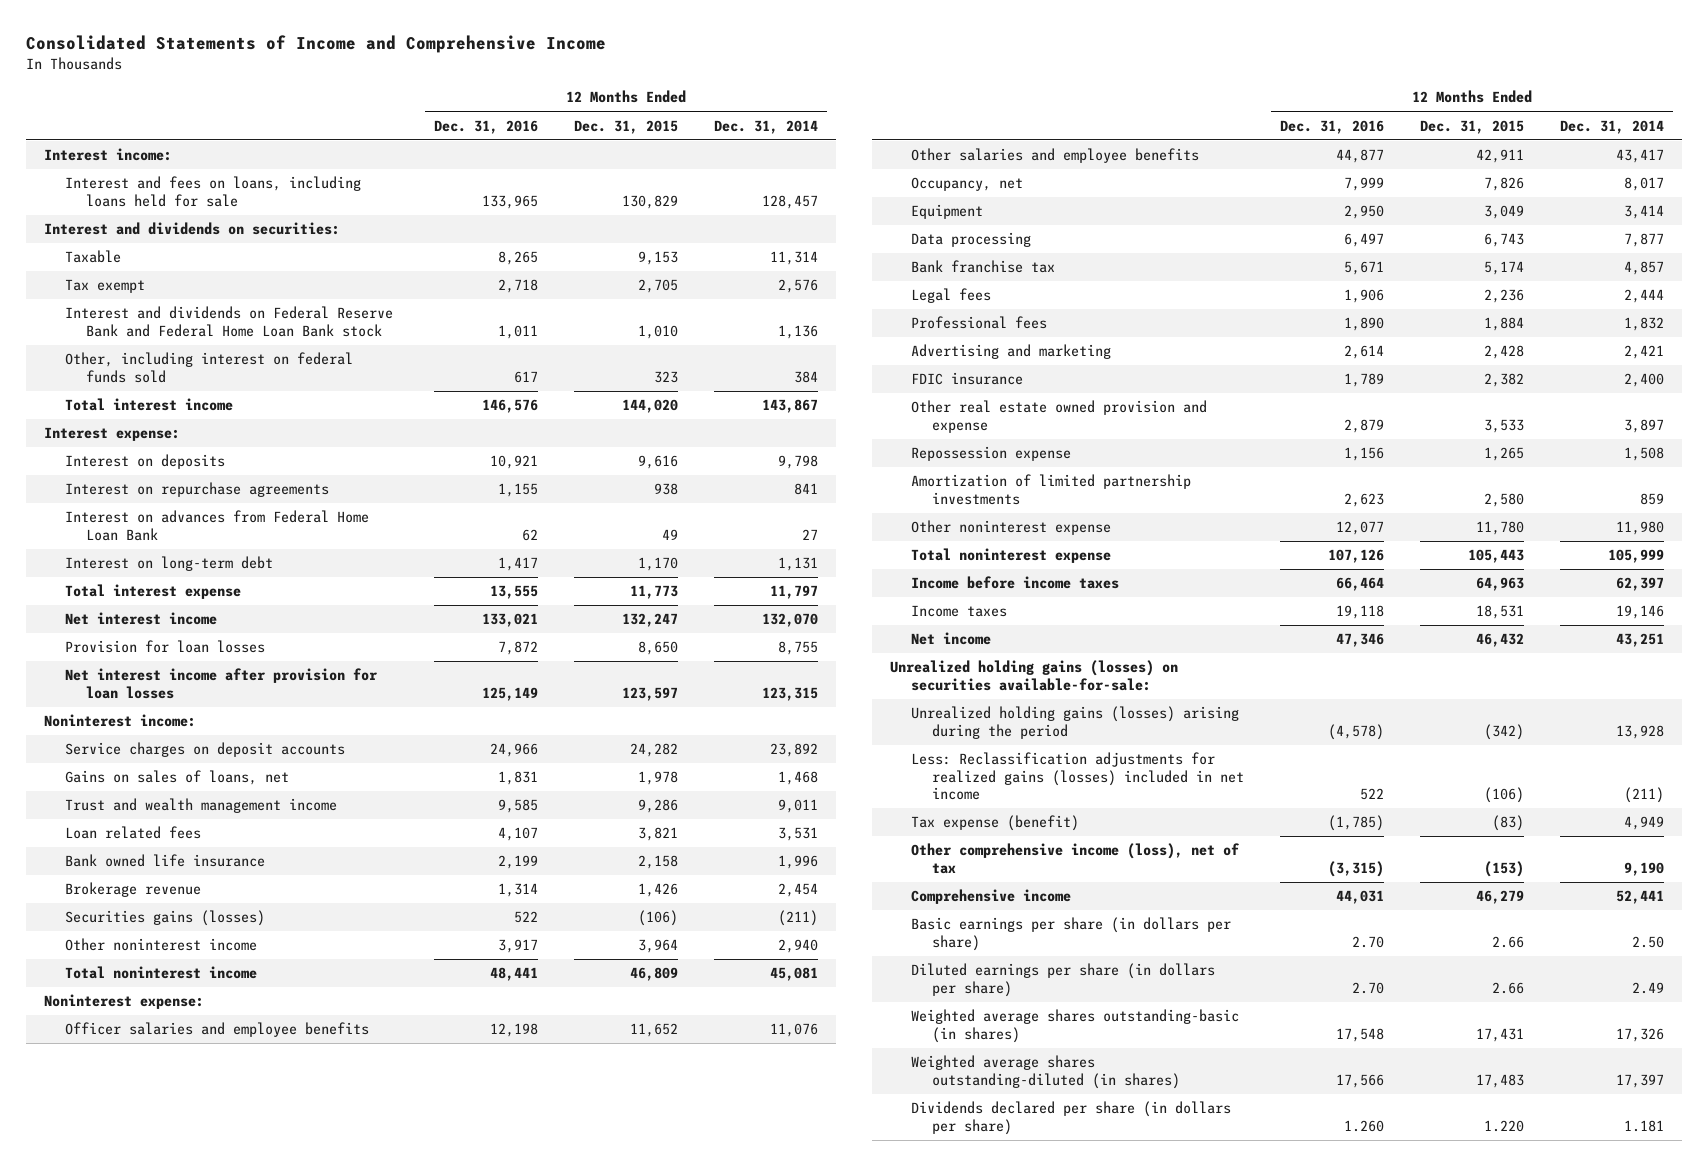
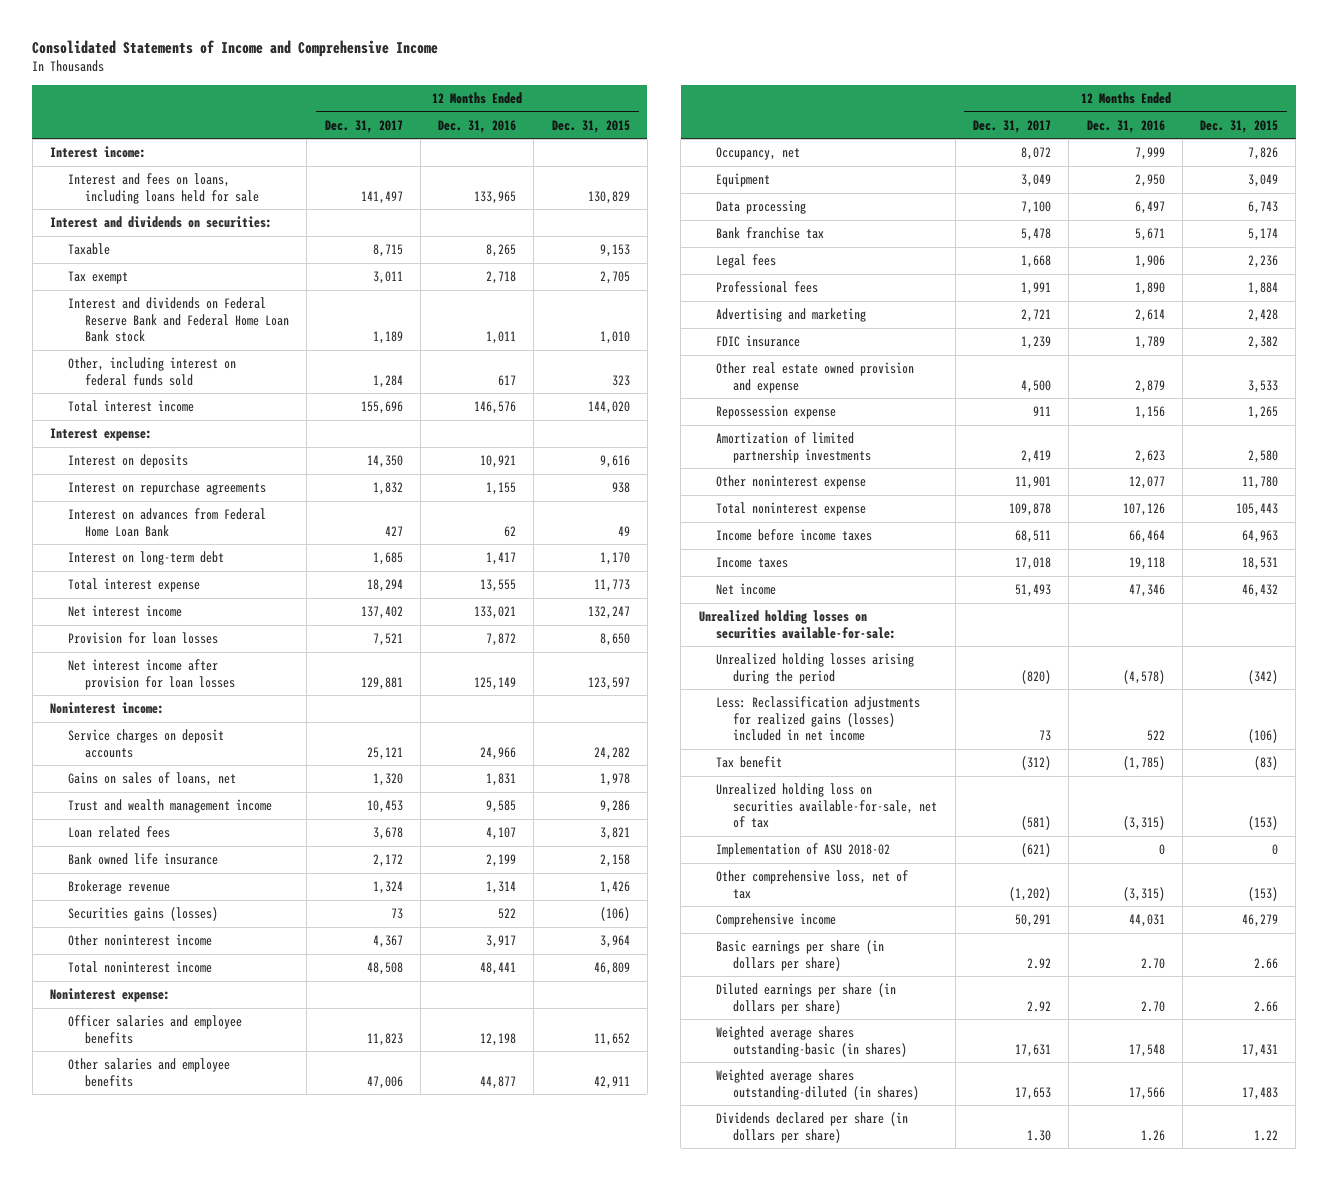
[713,119,818,134] Dec. 31, 2014 -> none
none -> [324,119,403,133] Dec. 31, 2017
[890,660,1179,691] Unrealized holding gains (losses) on securities available-for-sale: -> [698,610,897,639] Unrealized holding losses on securities available-for-sale:
[911,706,1240,739] Unrealized holding gains (losses) arising during the period -> [716,653,915,684] Unrealized holding losses arising during the period
[911,815,1080,832] Tax expense (benefit) -> [716,756,783,769] Tax benefit
none -> [716,783,938,829] Unrealized holding loss on securities available-for-sale, net of tax
none -> [716,843,891,858] Implementation of ASU 2018-02
[911,843,1241,874] Other comprehensive income (loss), net of tax -> [716,870,909,899] Other comprehensive loss, net of tax
[1343,1119,1384,1132] 1.260 -> [1140,1129,1165,1141] 1.26
[1483,1119,1524,1132] 1.220 -> [1254,1129,1279,1141] 1.22

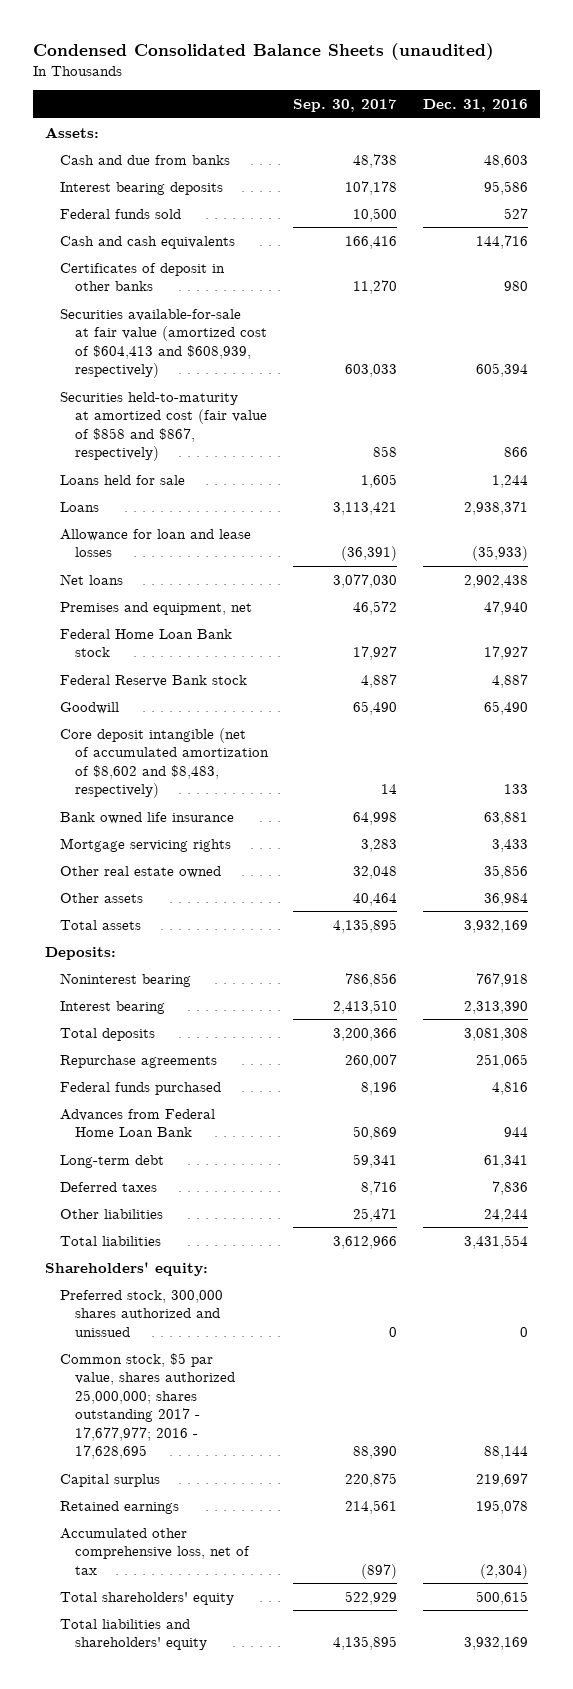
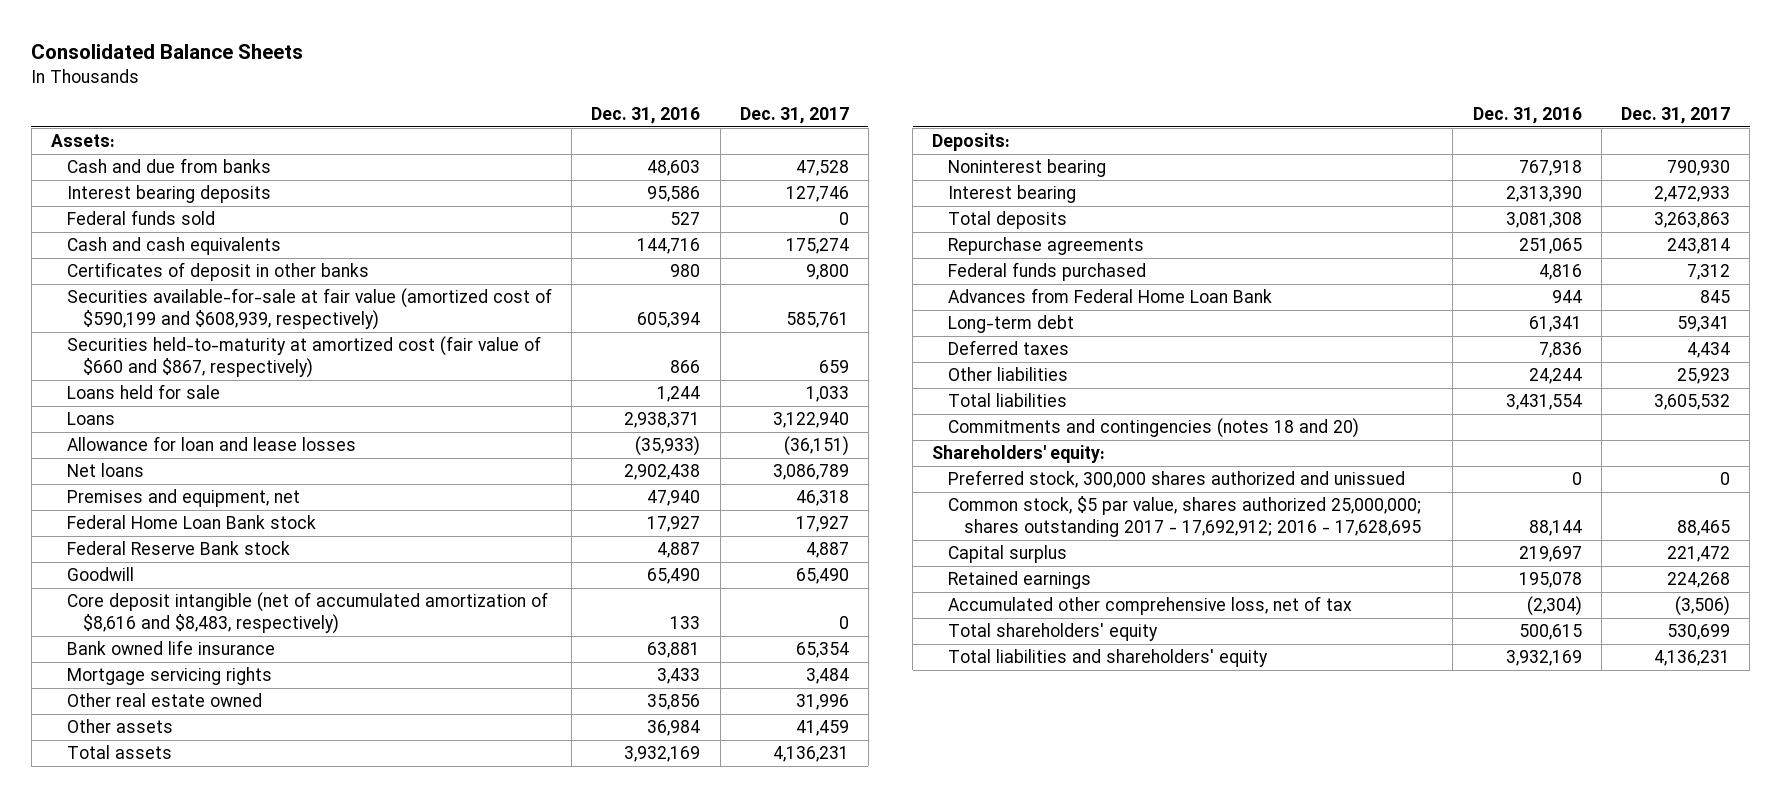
[32,42,494,60] Condensed Consolidated Balance Sheets (unaudited) -> [31,43,304,59] Consolidated Balance Sheets
[293,99,398,113] Sep. 30, 2017 -> none
none -> [739,106,849,124] Dec. 31, 2017
[60,308,268,379] Securities available-for-sale at fair value (amortized cost of $604,413 and $608,939, respectively) -> [66,288,552,331] Securities available-for-sale at fair value (amortized cost of $590,199 and $608,939, respectively)
[60,391,268,462] Securities held-to-maturity at amortized cost (fair value of $858 and $867, respectively) -> [66,336,541,379] Securities held-to-maturity at amortized cost (fair value of $660 and $867, respectively)
[60,727,270,799] Core deposit intangible (net of accumulated amortization of $8,602 and $8,483, respectively) -> [66,592,548,635] Core deposit intangible (net of accumulated amortization of $8,616 and $8,483, respectively)
none -> [948,418,1360,439] Commitments and contingencies (notes 18 and 20)
[60,1352,236,1460] Common stock, $5 par value, shares authorized 25,000,000; shares outstanding 2017 - 17,677,977; 2016 - 17,628,695 -> [948,496,1422,538] Common stock, $5 par value, shares authorized 25,000,000; shares outstanding 2017 - 17,692,912; 2016 - 17,628,695

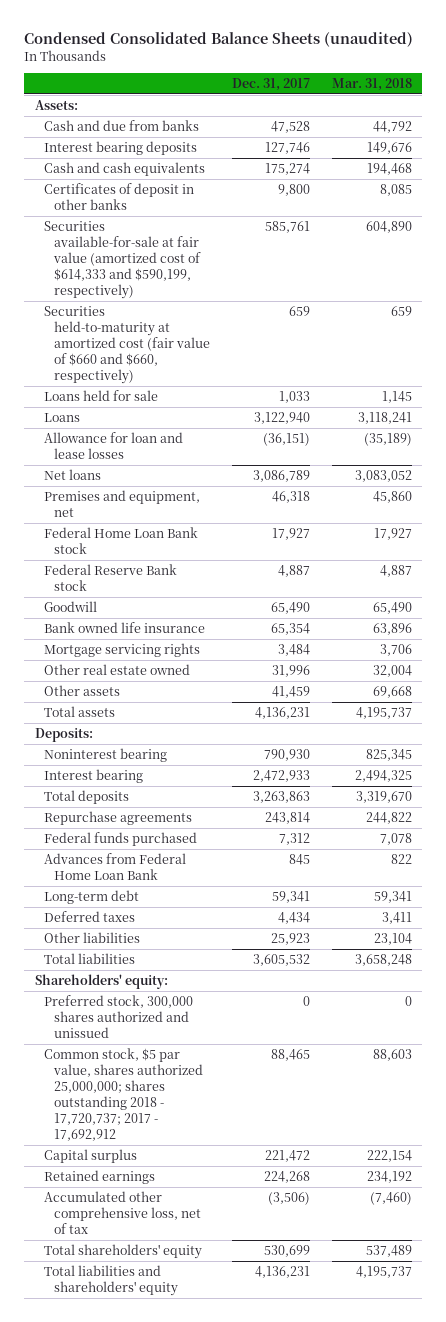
[31,43,304,59] Consolidated Balance Sheets -> [24,31,414,47] Condensed Consolidated Balance Sheets (unaudited)
[591,106,701,124] Dec. 31, 2016 -> none
none -> [331,78,412,92] Mar. 31, 2018
[66,210,215,226] Federal funds sold -> none
[66,288,552,331] Securities available-for-sale at fair value (amortized cost of $590,199 and $608,939, respectively) -> [44,220,202,300] Securities available-for-sale at fair value (amortized cost of $614,333 and $590,199, respectively)
[66,336,541,379] Securities held-to-maturity at amortized cost (fair value of $660 and $867, respectively) -> [44,305,211,385] Securities held-to-maturity at amortized cost (fair value of $660 and $660, respectively)
[66,592,548,635] Core deposit intangible (net of accumulated amortization of $8,616 and $8,483, respectively) -> none
[948,418,1360,439] Commitments and contingencies (notes 18 and 20) -> none
[948,496,1422,538] Common stock, $5 par value, shares authorized 25,000,000; shares outstanding 2017 - 17,692,912; 2016 - 17,628,695 -> [44,1047,204,1142] Common stock, $5 par value, shares authorized 25,000,000; shares outstanding 2018 - 17,720,737; 2017 - 17,692,912

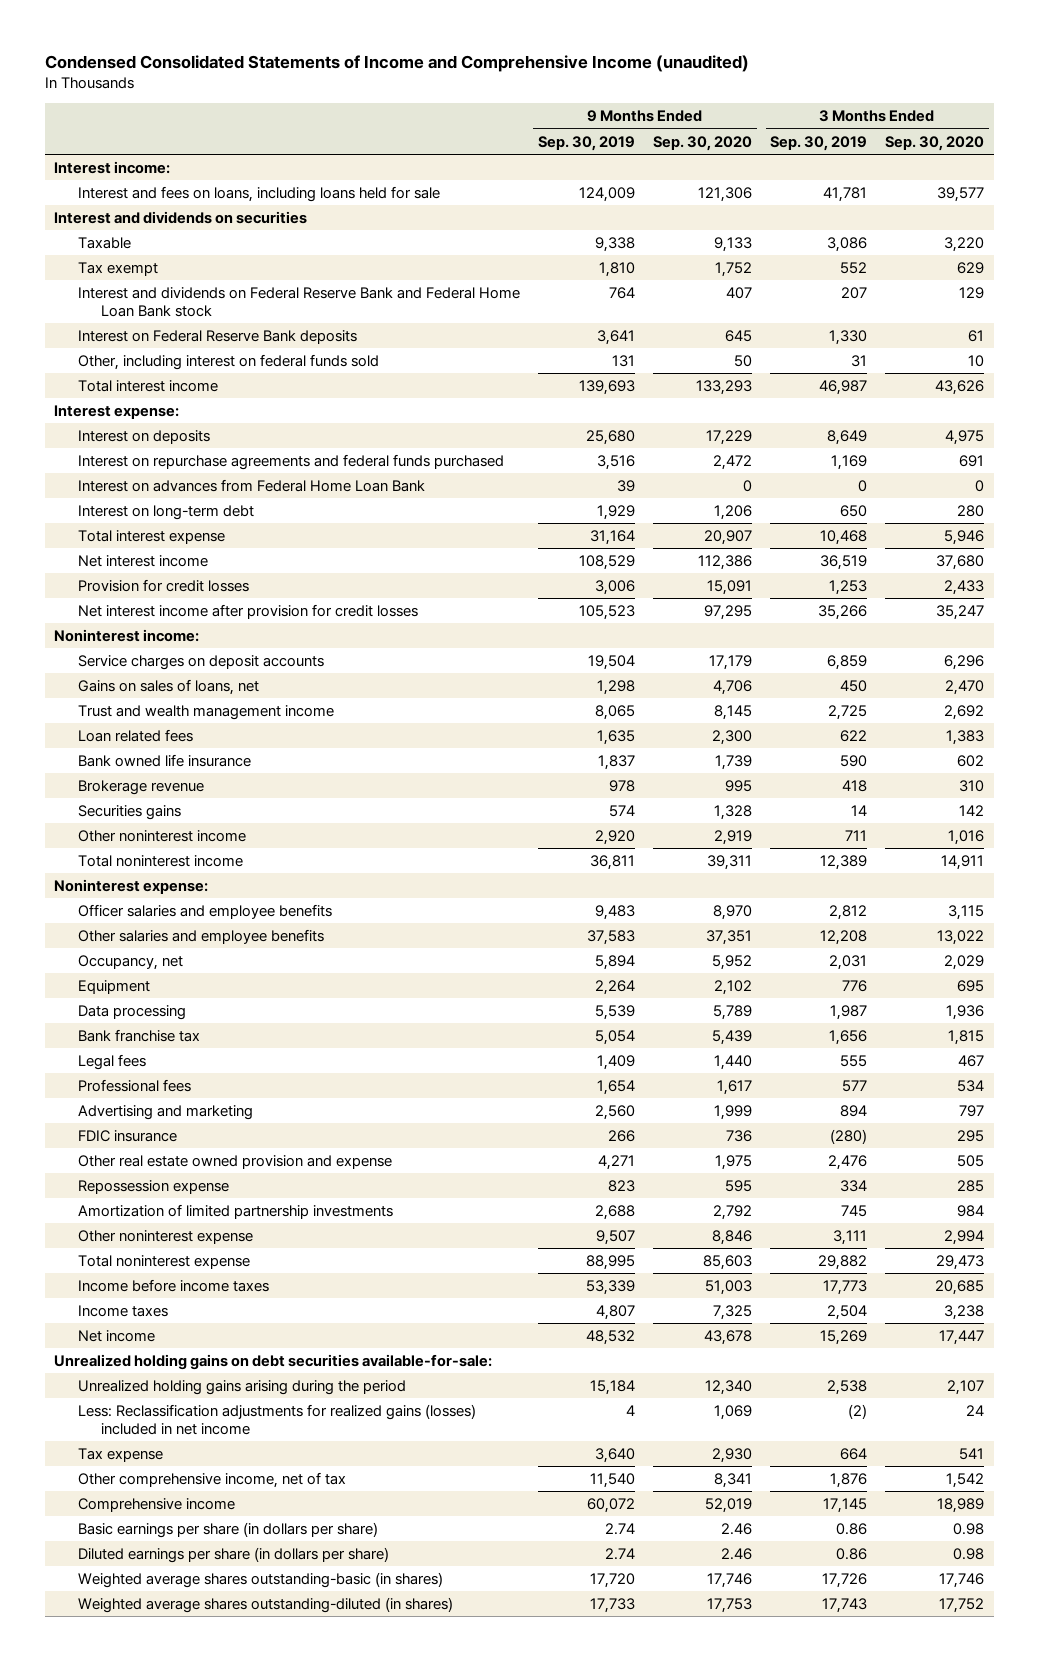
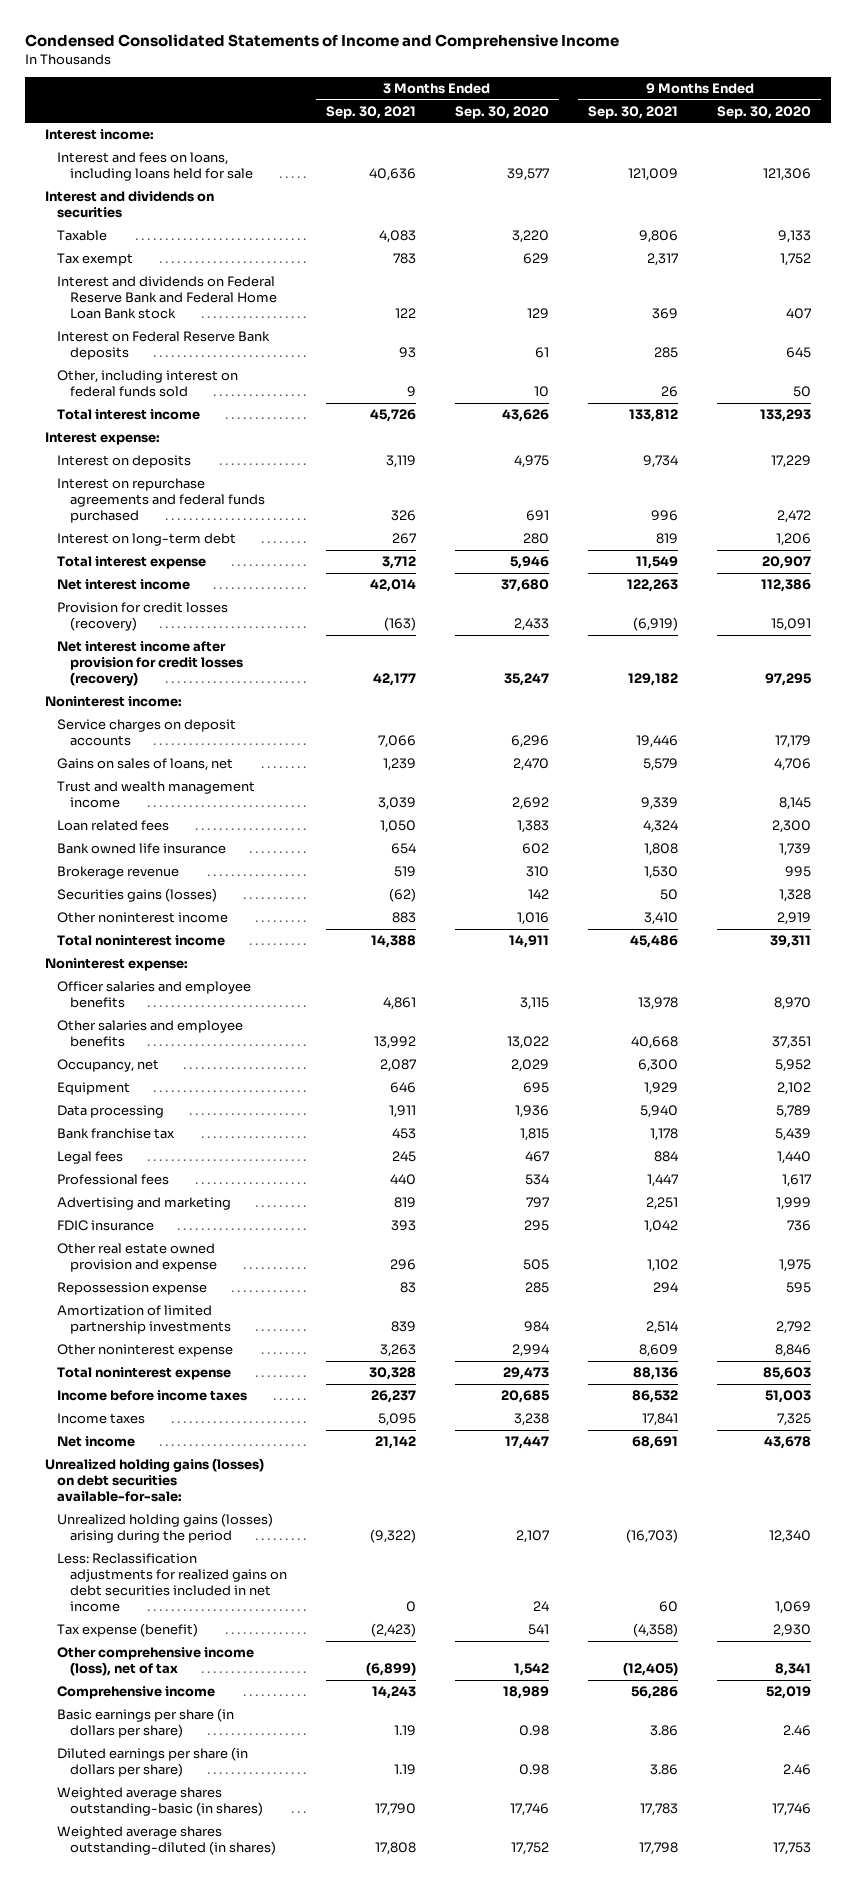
[44,55,749,73] Condensed Consolidated Statements of Income and Comprehensive Income (unaudited) -> [25,33,620,49] Condensed Consolidated Statements of Income and Comprehensive Income
[537,135,635,151] Sep. 30, 2019 -> none
[770,135,868,151] Sep. 30, 2019 -> none
none -> [325,105,416,119] Sep. 30, 2021
none -> [588,105,679,119] Sep. 30, 2021
[77,479,425,493] Interest on advances from Federal Home Loan Bank -> none
[77,579,249,593] Provision for credit losses -> [57,602,229,632] Provision for credit losses (recovery)
[77,604,418,620] Net interest income after provision for credit losses -> [57,641,243,687] Net interest income after provision for credit losses (recovery)
[77,805,181,821] Securities gains -> [57,888,218,903] Securities gains (losses)
[54,1354,493,1371] Unrealized holding gains on debt securities available-for-sale: -> [44,1458,264,1503] Unrealized holding gains (losses) on debt securities available-for-sale:
[77,1380,406,1396] Unrealized holding gains arising during the period -> [57,1513,274,1544] Unrealized holding gains (losses) arising during the period
[77,1404,476,1435] Less: Reclassification adjustments for realized gains (losses) included in net income -> [57,1553,287,1613] Less: Reclassification adjustments for realized gains on debt securities included in net income
[77,1448,163,1463] Tax expense -> [57,1623,199,1638] Tax expense (benefit)
[77,1472,346,1489] Other comprehensive income, net of tax -> [57,1647,255,1677] Other comprehensive income (loss), net of tax

